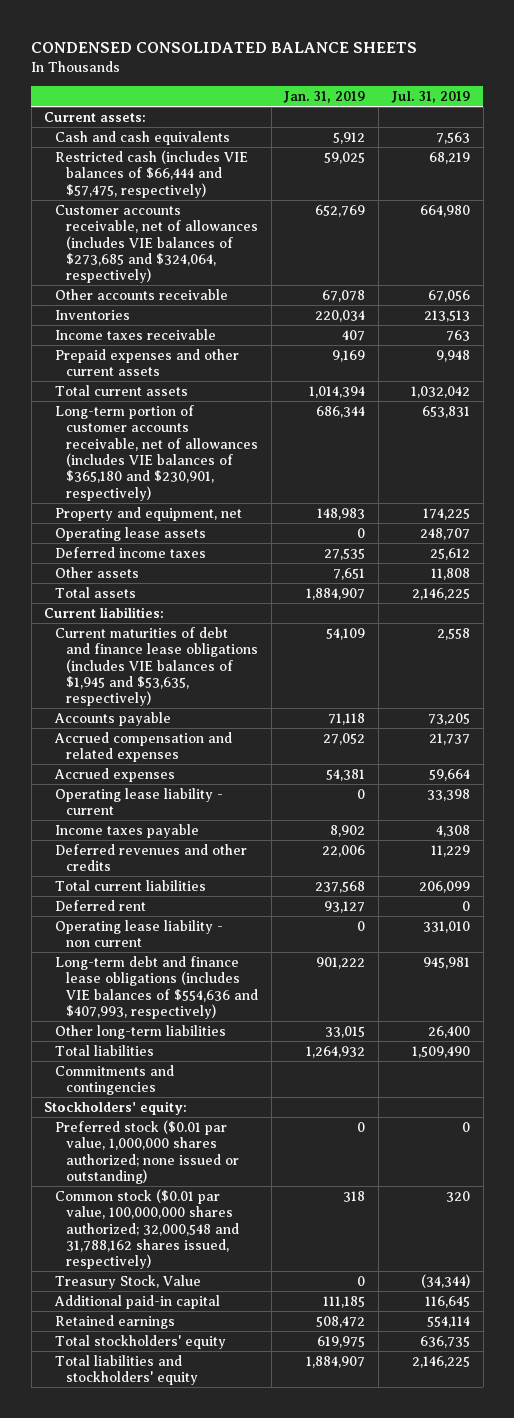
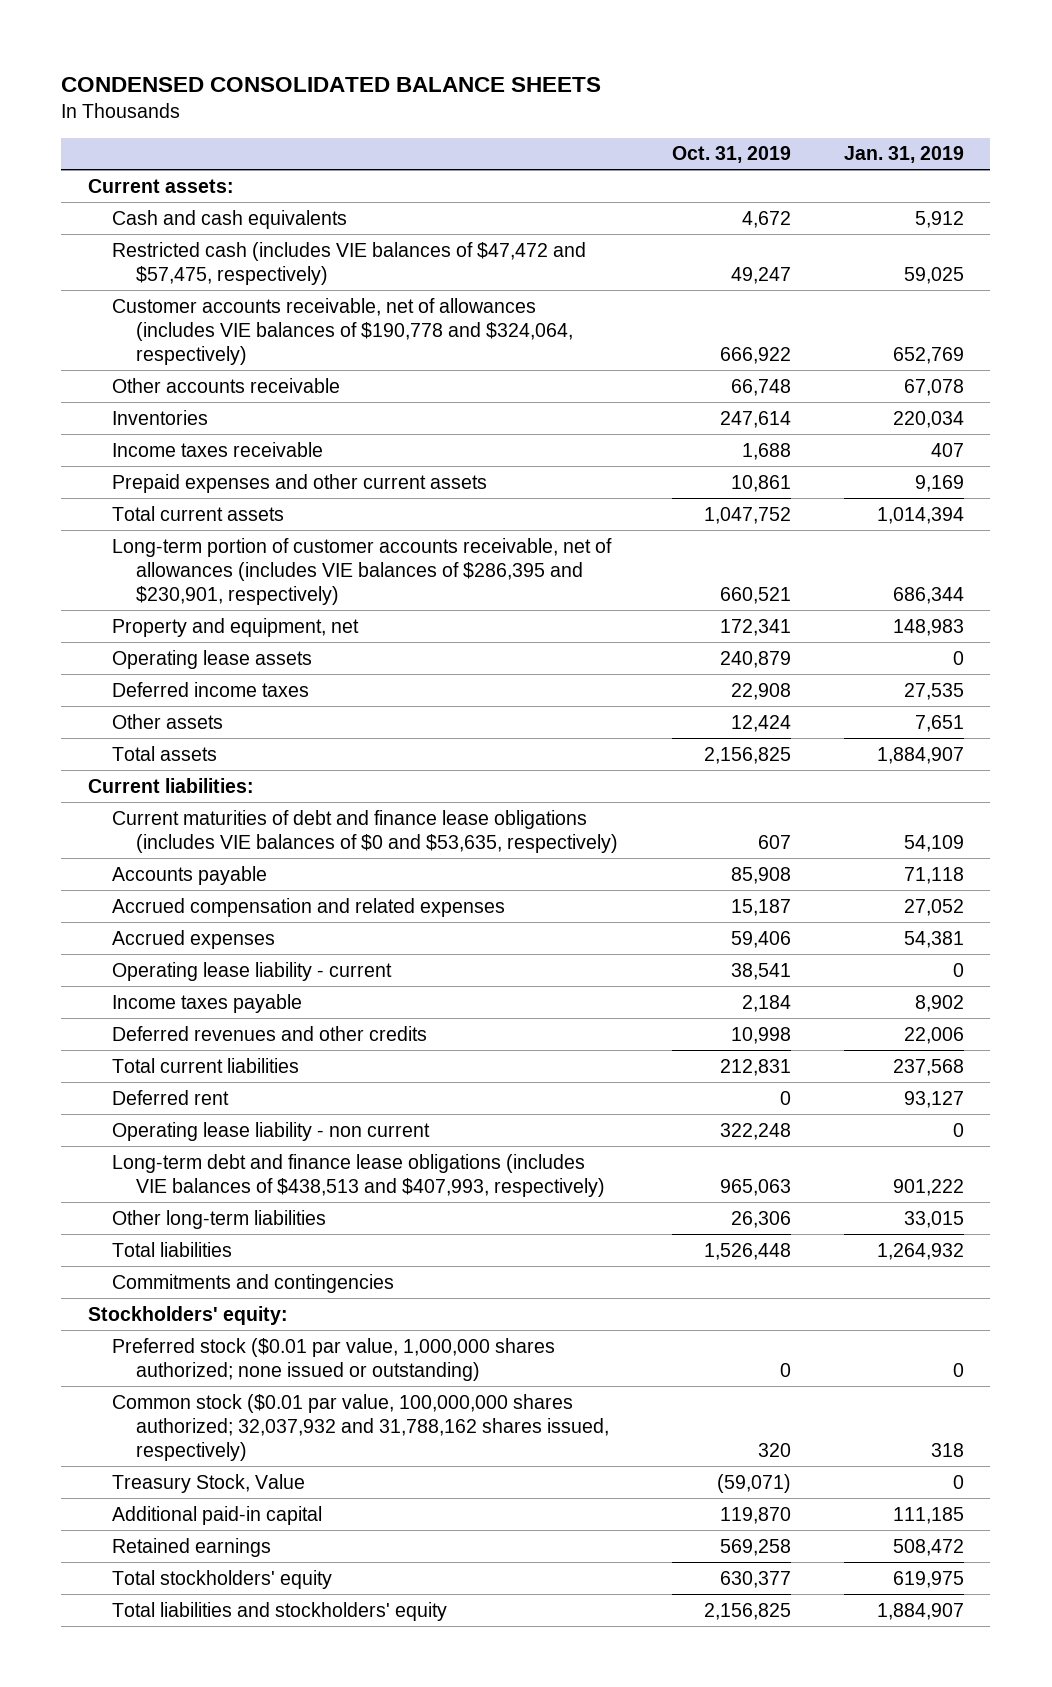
[390,91,470,104] Jul. 31, 2019 -> none
none -> [671,146,791,164] Oct. 31, 2019
[55,149,249,198] Restricted cash (includes VIE balances of $66,444 and $57,475, respectively) -> [112,241,587,285] Restricted cash (includes VIE balances of $47,472 and $57,475, respectively)
[55,204,258,284] Customer accounts receivable, net of allowances (includes VIE balances of $273,685 and $324,064, respectively) -> [112,297,574,365] Customer accounts receivable, net of allowances (includes VIE balances of $190,778 and $324,064, respectively)
[55,404,258,501] Long-term portion of customer accounts receivable, net of allowances (includes VIE balances of $365,180 and $230,901, respectively) -> [112,537,613,605] Long-term portion of customer accounts receivable, net of allowances (includes VIE balances of $286,395 and $230,901, respectively)
[55,626,258,707] Current maturities of debt and finance lease obligations (includes VIE balances of $1,945 and $53,635, respectively) -> [112,809,619,853] Current maturities of debt and finance lease obligations (includes VIE balances of $0 and $53,635, respectively)
[55,955,258,1019] Long-term debt and finance lease obligations (includes VIE balances of $554,636 and $407,993, respectively) -> [112,1153,606,1197] Long-term debt and finance lease obligations (includes VIE balances of $438,513 and $407,993, respectively)
[55,1188,239,1270] Common stock ($0.01 par value, 100,000,000 shares authorized; 32,000,548 and 31,788,162 shares issued, respectively) -> [112,1393,610,1461] Common stock ($0.01 par value, 100,000,000 shares authorized; 32,037,932 and 31,788,162 shares issued, respectively)

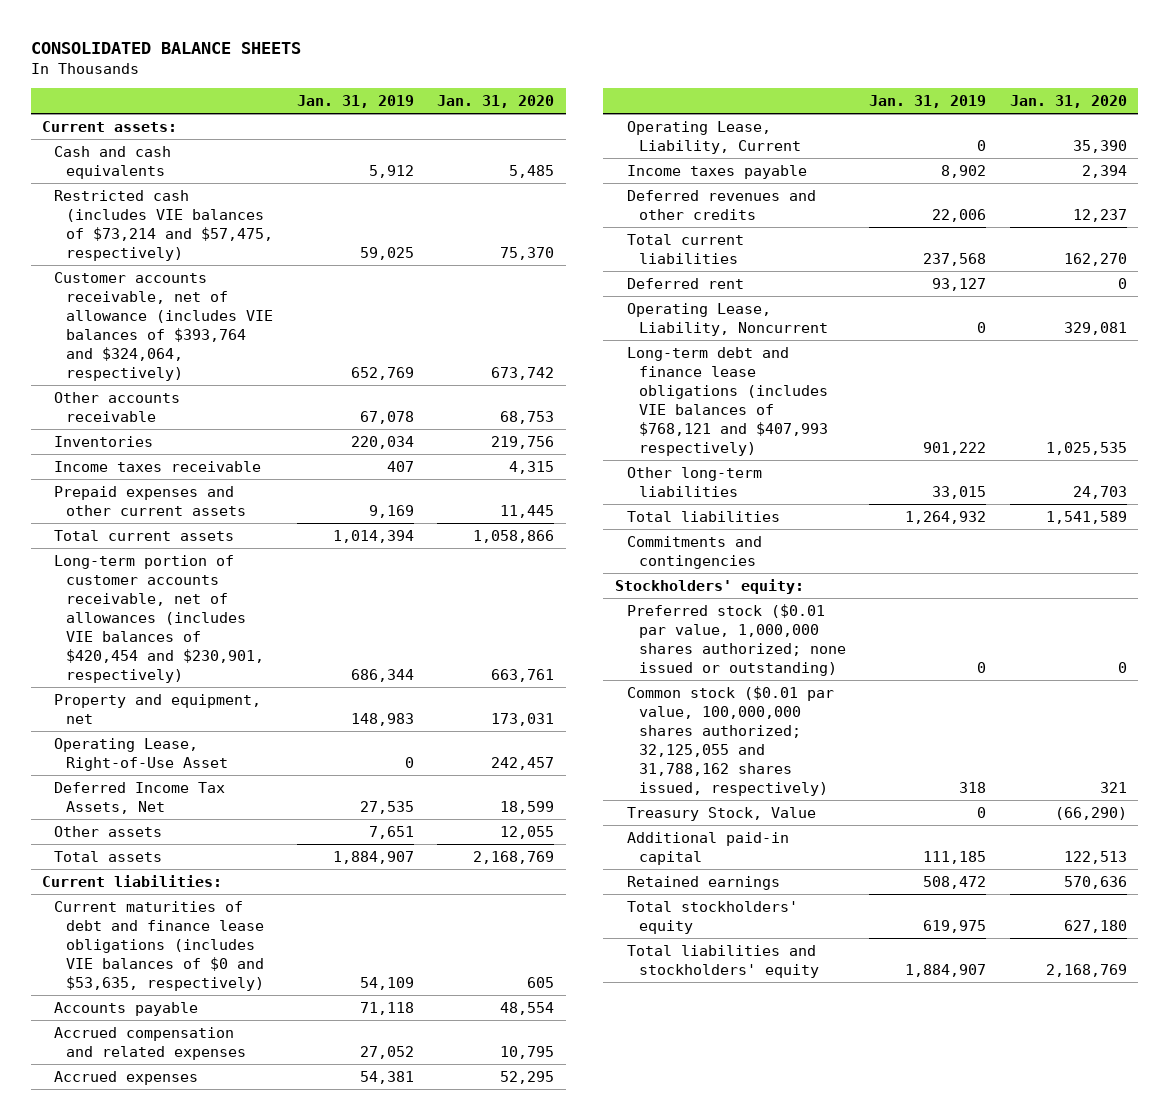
[61,76,602,92] CONDENSED CONSOLIDATED BALANCE SHEETS -> [30,41,301,54] CONSOLIDATED BALANCE SHEETS
[671,146,791,164] Oct. 31, 2019 -> none
none -> [437,95,555,109] Jan. 31, 2020
[112,241,587,285] Restricted cash (includes VIE balances of $47,472 and $57,475, respectively) -> [54,189,274,261] Restricted cash (includes VIE balances of $73,214 and $57,475, respectively)
[112,297,574,365] Customer accounts receivable, net of allowances (includes VIE balances of $190,778 and $324,064, respectively) -> [54,271,274,381] Customer accounts receivable, net of allowance (includes VIE balances of $393,764 and $324,064, respectively)
[112,537,613,605] Long-term portion of customer accounts receivable, net of allowances (includes VIE balances of $286,395 and $230,901, respectively) -> [54,554,265,683] Long-term portion of customer accounts receivable, net of allowances (includes VIE balances of $420,454 and $230,901, respectively)
[112,649,313,669] Operating lease assets -> [54,737,229,771] Operating Lease, Right-of-Use Asset
[112,681,310,697] Deferred income taxes -> [54,781,226,814] Deferred Income Tax Assets, Net
[112,961,393,981] Operating lease liability - current -> [626,120,801,154] Operating Lease, Liability, Current
[112,1121,431,1141] Operating lease liability - non current -> [626,302,828,336] Operating Lease, Liability, Noncurrent
[112,1153,606,1197] Long-term debt and finance lease obligations (includes VIE balances of $438,513 and $407,993, respectively) -> [626,346,828,456] Long-term debt and finance lease obligations (includes VIE balances of $768,121 and $407,993 respectively)
[112,1393,610,1461] Common stock ($0.01 par value, 100,000,000 shares authorized; 32,037,932 and 31,788,162 shares issued, respectively) -> [626,685,834,796] Common stock ($0.01 par value, 100,000,000 shares authorized; 32,125,055 and 31,788,162 shares issued, respectively)

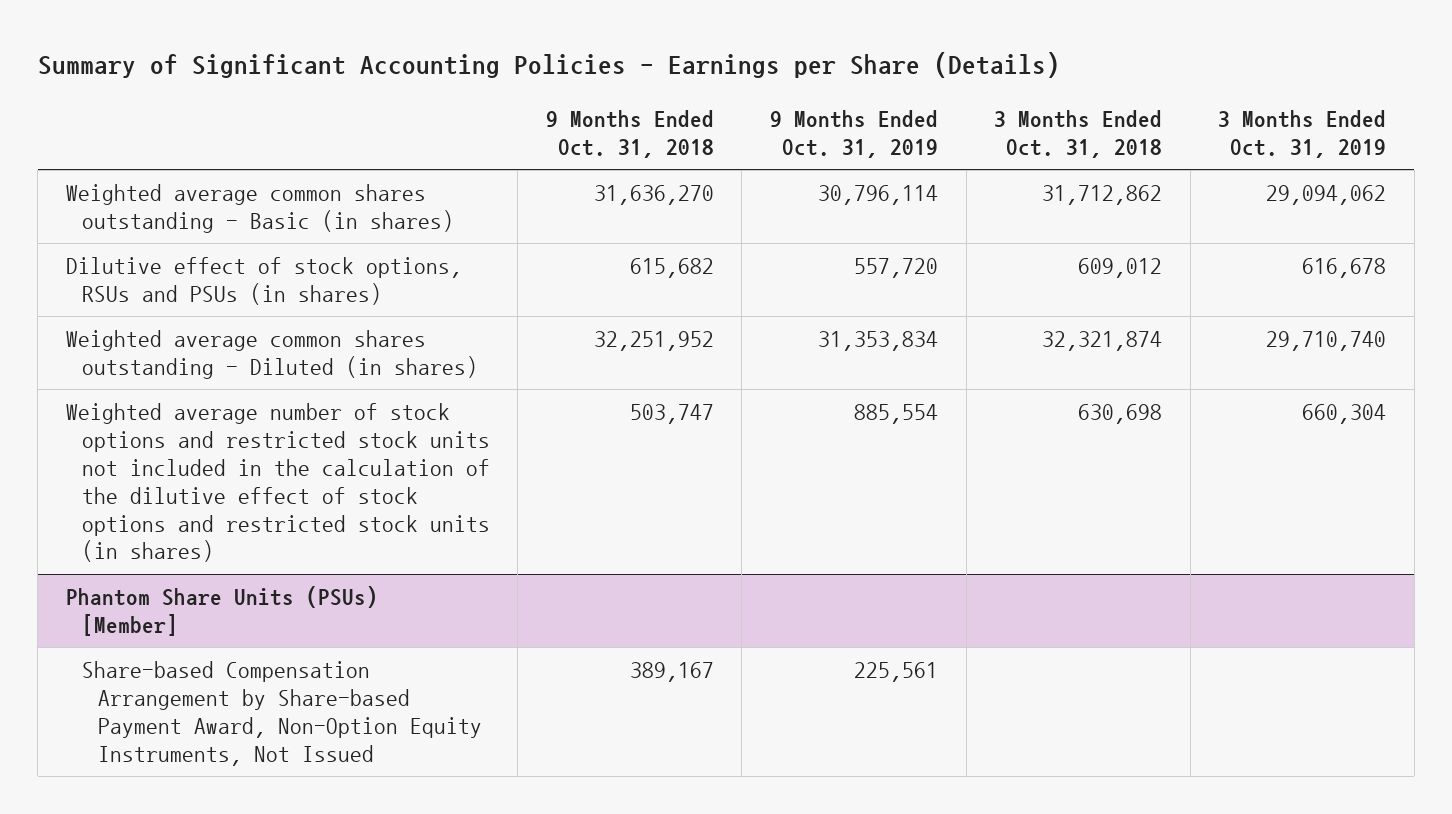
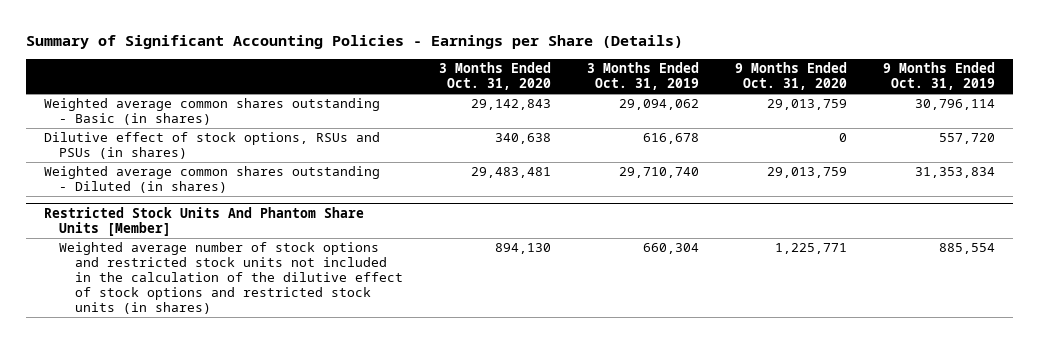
[545,110,714,158] 9 Months Ended Oct. 31, 2018 -> none
[994,110,1163,158] 3 Months Ended Oct. 31, 2018 -> none
none -> [438,62,551,91] 3 Months Ended Oct. 31, 2020
none -> [734,62,847,91] 9 Months Ended Oct. 31, 2020
none -> [43,206,364,236] Restricted Stock Units And Phantom Share Units [Member]
[65,586,378,636] Phantom Share Units (PSUs) [Member] -> none
[81,661,482,766] Share-based Compensation Arrangement by Share-based Payment Award, Non-Option Equity Instruments, Not Issued -> none

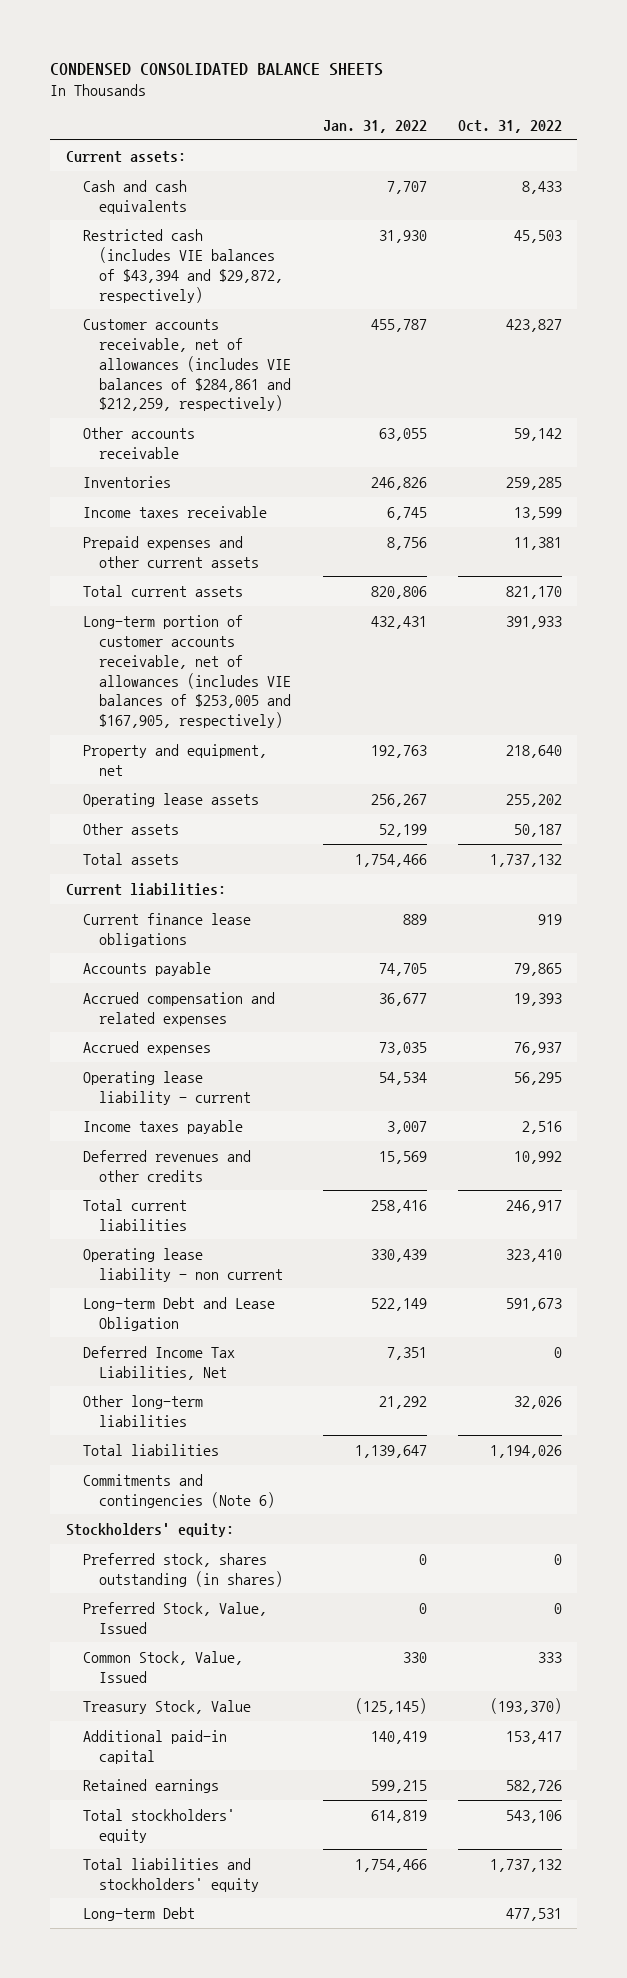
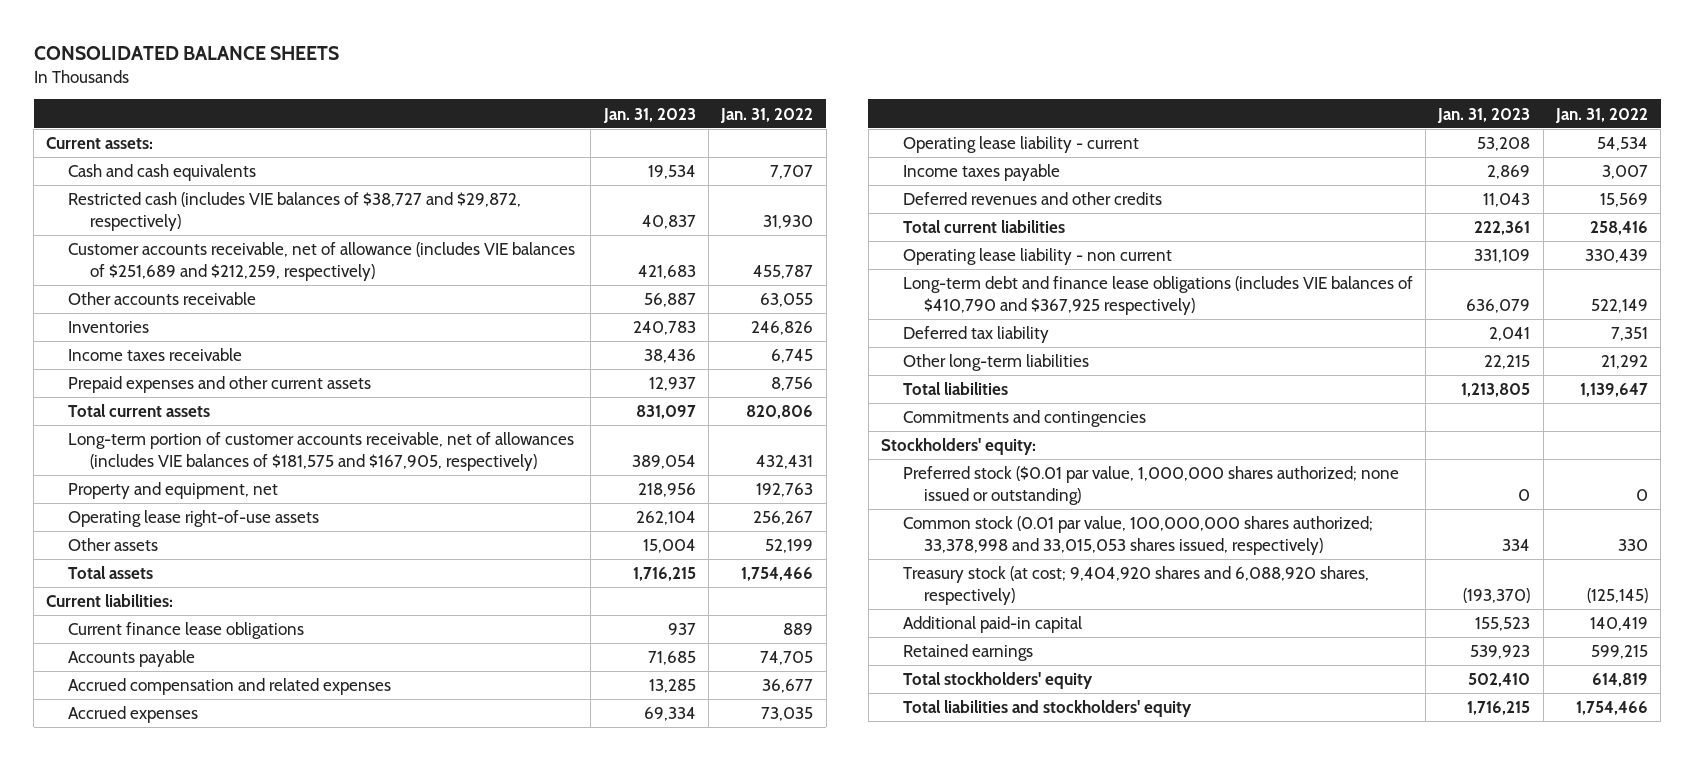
[50,63,384,77] CONDENSED CONSOLIDATED BALANCE SHEETS -> [33,45,339,60] CONSOLIDATED BALANCE SHEETS
[457,120,562,134] Oct. 31, 2022 -> none
none -> [602,107,696,123] Jan. 31, 2023
[82,228,284,303] Restricted cash (includes VIE balances of $43,394 and $29,872, respectively) -> [68,192,522,231] Restricted cash (includes VIE balances of $38,727 and $29,872, respectively)
[82,318,292,412] Customer accounts receivable, net of allowances (includes VIE balances of $284,861 and $212,259, respectively) -> [68,242,576,281] Customer accounts receivable, net of allowance (includes VIE balances of $251,689 and $212,259, respectively)
[82,614,292,729] Long-term portion of customer accounts receivable, net of allowances (includes VIE balances of $253,005 and $167,905, respectively) -> [68,432,575,471] Long-term portion of customer accounts receivable, net of allowances (includes VIE balances of $181,575 and $167,905, respectively)
[82,792,259,807] Operating lease assets -> [68,510,320,528] Operating lease right-of-use assets
[82,1296,275,1331] Long-term Debt and Lease Obligation -> [902,276,1413,315] Long-term debt and finance lease obligations (includes VIE balances of $410,790 and $367,925 respectively)
[82,1345,235,1380] Deferred Income Tax Liabilities, Net -> [902,326,1049,344] Deferred tax liability
[82,1473,276,1508] Commitments and contingencies (Note 6) -> [902,410,1146,428] Commitments and contingencies
[82,1552,284,1587] Preferred stock, shares outstanding (in shares) -> none
[82,1601,267,1634] Preferred Stock, Value, Issued -> [902,466,1399,505] Preferred stock ($0.01 par value, 1,000,000 shares authorized; none issued or outstanding)
[82,1650,243,1683] Common Stock, Value, Issued -> [902,516,1373,555] Common stock (0.01 par value, 100,000,000 shares authorized; 33,378,998 and 33,015,053 shares issued, respectively)
[82,1699,251,1714] Treasury Stock, Value -> [902,566,1369,605] Treasury stock (at cost; 9,404,920 shares and 6,088,920 shares, respectively)
[82,1906,195,1921] Long-term Debt -> none

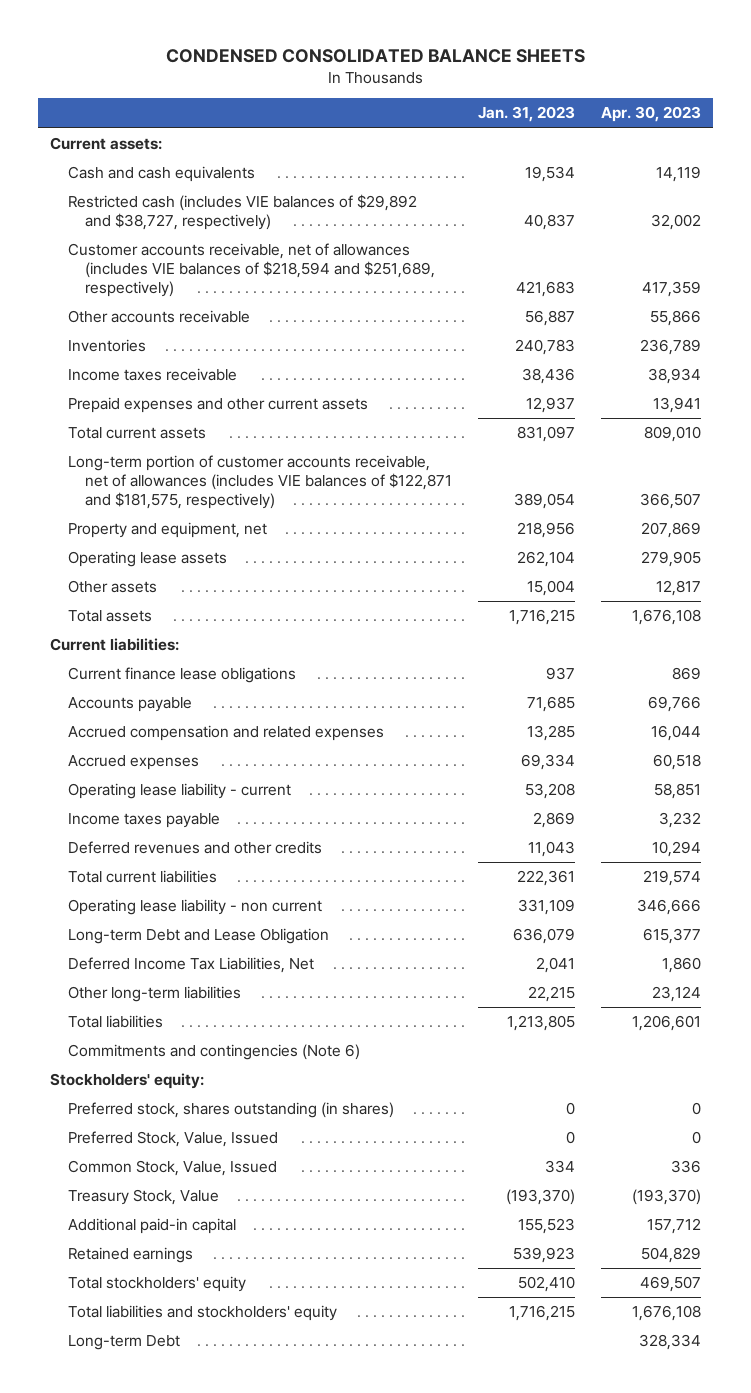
[33,45,339,60] CONSOLIDATED BALANCE SHEETS -> [165,48,585,63] CONDENSED CONSOLIDATED BALANCE SHEETS
[720,107,814,123] Jan. 31, 2022 -> none
none -> [600,106,701,123] Apr. 30, 2023
[68,192,522,231] Restricted cash (includes VIE balances of $38,727 and $29,872, respectively) -> [67,194,417,231] Restricted cash (includes VIE balances of $29,892 and $38,727, respectively)
[68,242,576,281] Customer accounts receivable, net of allowance (includes VIE balances of $251,689 and $212,259, respectively) -> [67,243,436,297] Customer accounts receivable, net of allowances (includes VIE balances of $218,594 and $251,689, respectively)
[68,432,575,471] Long-term portion of customer accounts receivable, net of allowances (includes VIE balances of $181,575 and $167,905, respectively) -> [67,455,453,509] Long-term portion of customer accounts receivable, net of allowances (includes VIE balances of $122,871 and $181,575, respectively)
[68,510,320,528] Operating lease right-of-use assets -> [67,551,227,568] Operating lease assets
[902,276,1413,315] Long-term debt and finance lease obligations (includes VIE balances of $410,790 and $367,925 respectively) -> [67,928,329,945] Long-term Debt and Lease Obligation
[902,326,1049,344] Deferred tax liability -> [67,957,314,974] Deferred Income Tax Liabilities, Net
[902,410,1146,428] Commitments and contingencies -> [67,1044,360,1061] Commitments and contingencies (Note 6)
none -> [67,1102,394,1119] Preferred stock, shares outstanding (in shares)
[902,466,1399,505] Preferred stock ($0.01 par value, 1,000,000 shares authorized; none issued or outstanding) -> [67,1131,278,1148] Preferred Stock, Value, Issued
[902,516,1373,555] Common stock (0.01 par value, 100,000,000 shares authorized; 33,378,998 and 33,015,053 shares issued, respectively) -> [67,1160,277,1177] Common Stock, Value, Issued
[902,566,1369,605] Treasury stock (at cost; 9,404,920 shares and 6,088,920 shares, respectively) -> [67,1189,219,1206] Treasury Stock, Value
none -> [67,1335,180,1351] Long-term Debt

